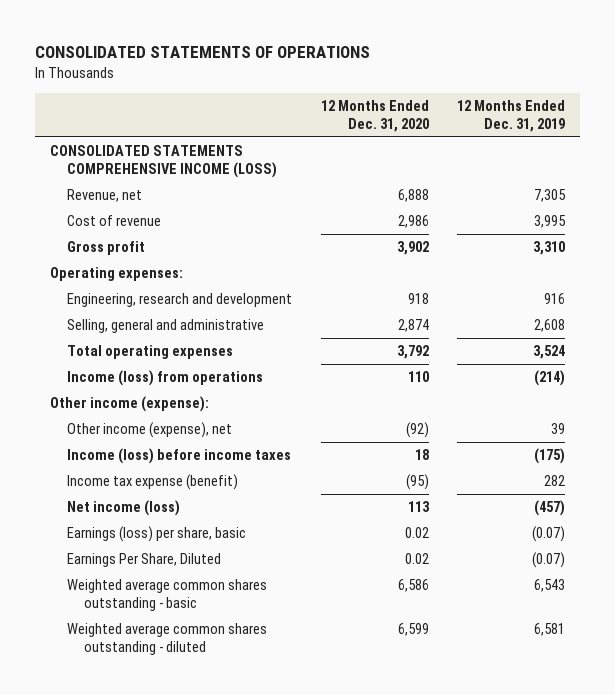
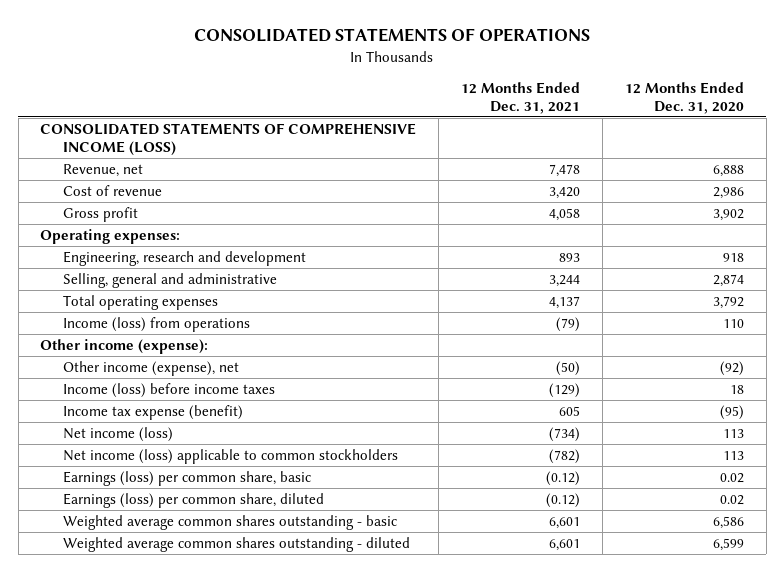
[457,99,566,133] 12 Months Ended Dec. 31, 2019 -> none
none -> [461,81,581,114] 12 Months Ended Dec. 31, 2021
[49,145,278,179] CONSOLIDATED STATEMENTS COMPREHENSIVE INCOME (LOSS) -> [40,122,417,156] CONSOLIDATED STATEMENTS OF COMPREHENSIVE INCOME (LOSS)
none -> [62,448,398,464] Net income (loss) applicable to common stockholders
[67,526,247,543] Earnings (loss) per share, basic -> [62,470,311,486] Earnings (loss) per common share, basic
[67,553,222,568] Earnings Per Share, Diluted -> [62,492,324,508] Earnings (loss) per common share, diluted

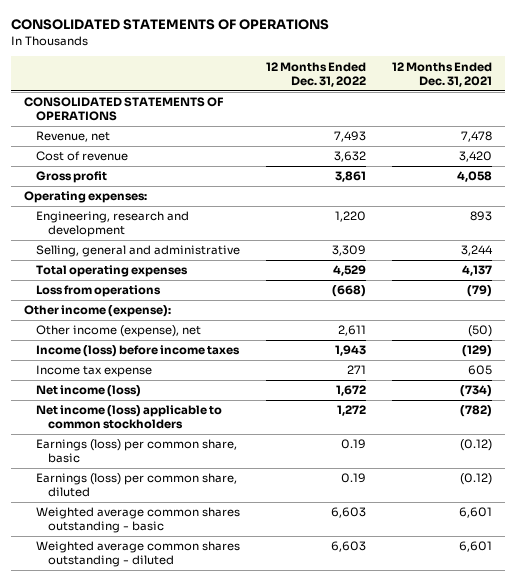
[624,81,744,114] 12 Months Ended Dec. 31, 2020 -> none
none -> [265,61,366,87] 12 Months Ended Dec. 31, 2022
[40,122,417,156] CONSOLIDATED STATEMENTS OF COMPREHENSIVE INCOME (LOSS) -> none
none -> [24,97,224,122] CONSOLIDATED STATEMENTS OF OPERATIONS
[62,316,250,332] Income (loss) from operations -> [35,285,161,298] Loss from operations
[62,404,243,420] Income tax expense (benefit) -> [35,365,152,378] Income tax expense

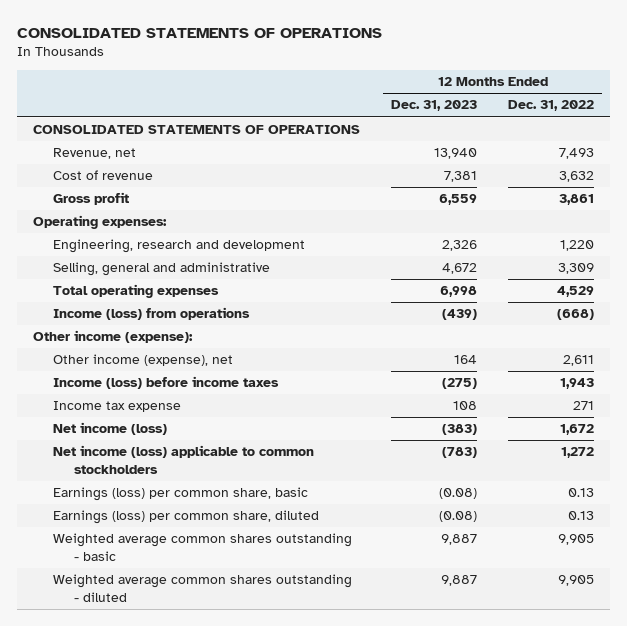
[391,61,492,87] 12 Months Ended Dec. 31, 2021 -> none
none -> [391,100,478,112] Dec. 31, 2023
[35,285,161,298] Loss from operations -> [53,307,251,321] Income (loss) from operations
[340,439,366,450] 0.19 -> [568,488,595,498] 0.13
[340,473,366,484] 0.19 -> [568,511,595,521] 0.13
[330,507,366,519] 6,603 -> [558,534,595,546] 9,905
[330,541,366,553] 6,603 -> [558,575,595,587] 9,905

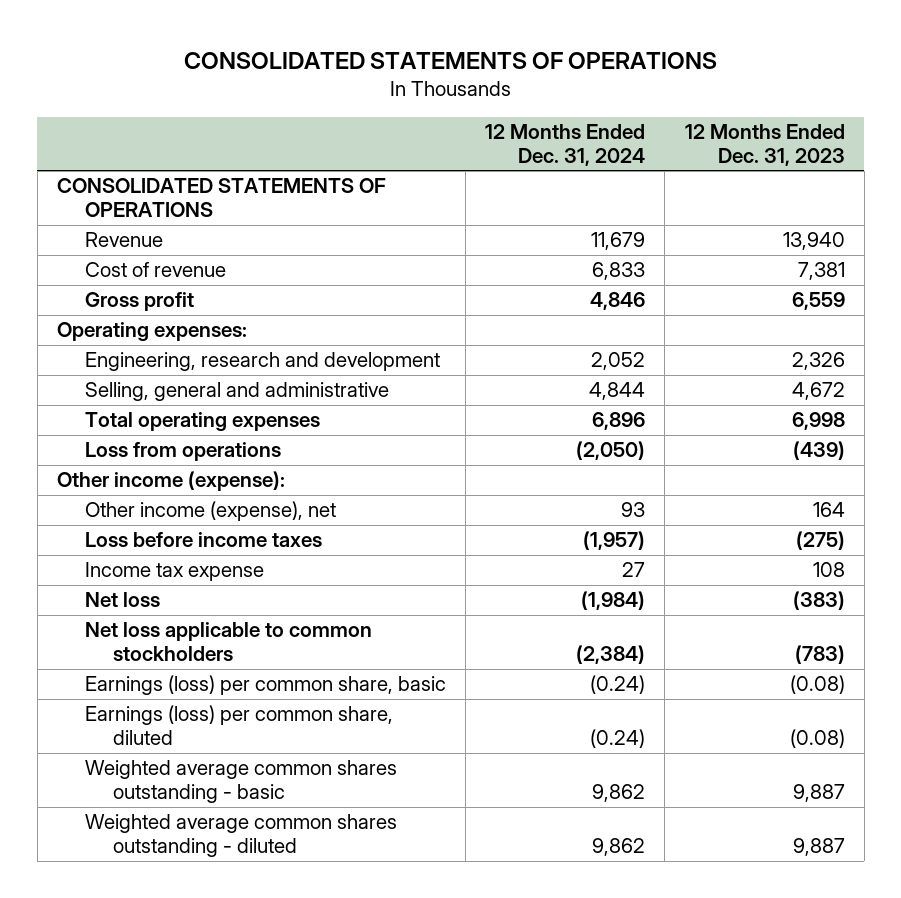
[508,100,595,112] Dec. 31, 2022 -> none
none -> [485,124,646,166] 12 Months Ended Dec. 31, 2024
[53,148,137,160] Revenue, net -> [84,232,163,248] Revenue
[53,307,251,321] Income (loss) from operations -> [84,442,281,462] Loss from operations
[53,376,280,390] Income (loss) before income taxes -> [84,532,322,548] Loss before income taxes
[53,422,168,436] Net income (loss) -> [84,592,160,608] Net loss
[53,445,315,474] Net income (loss) applicable to common stockholders -> [84,622,372,661] Net loss applicable to common stockholders

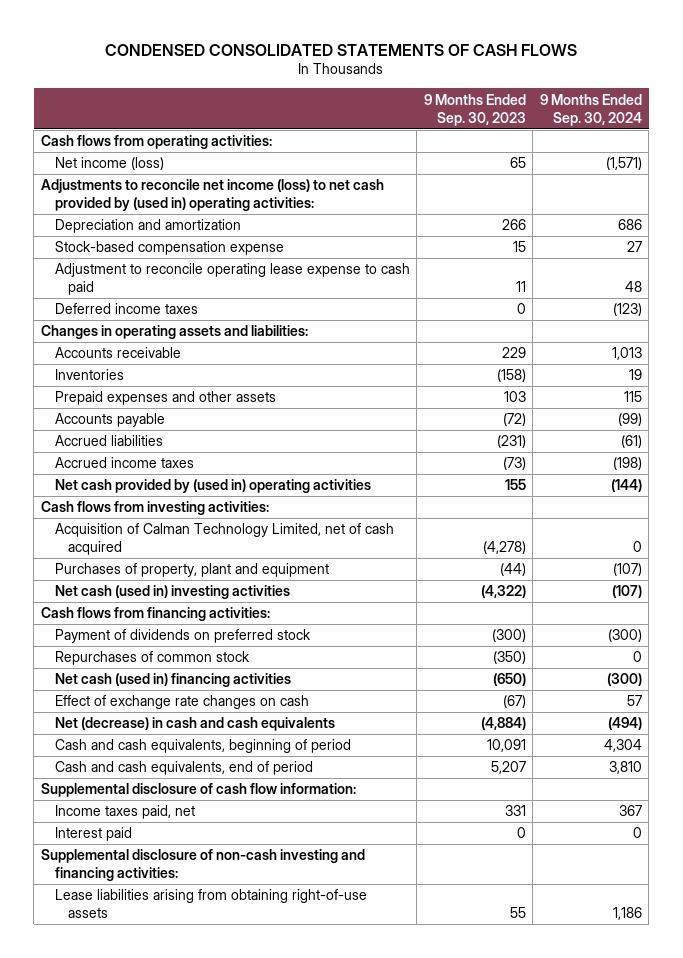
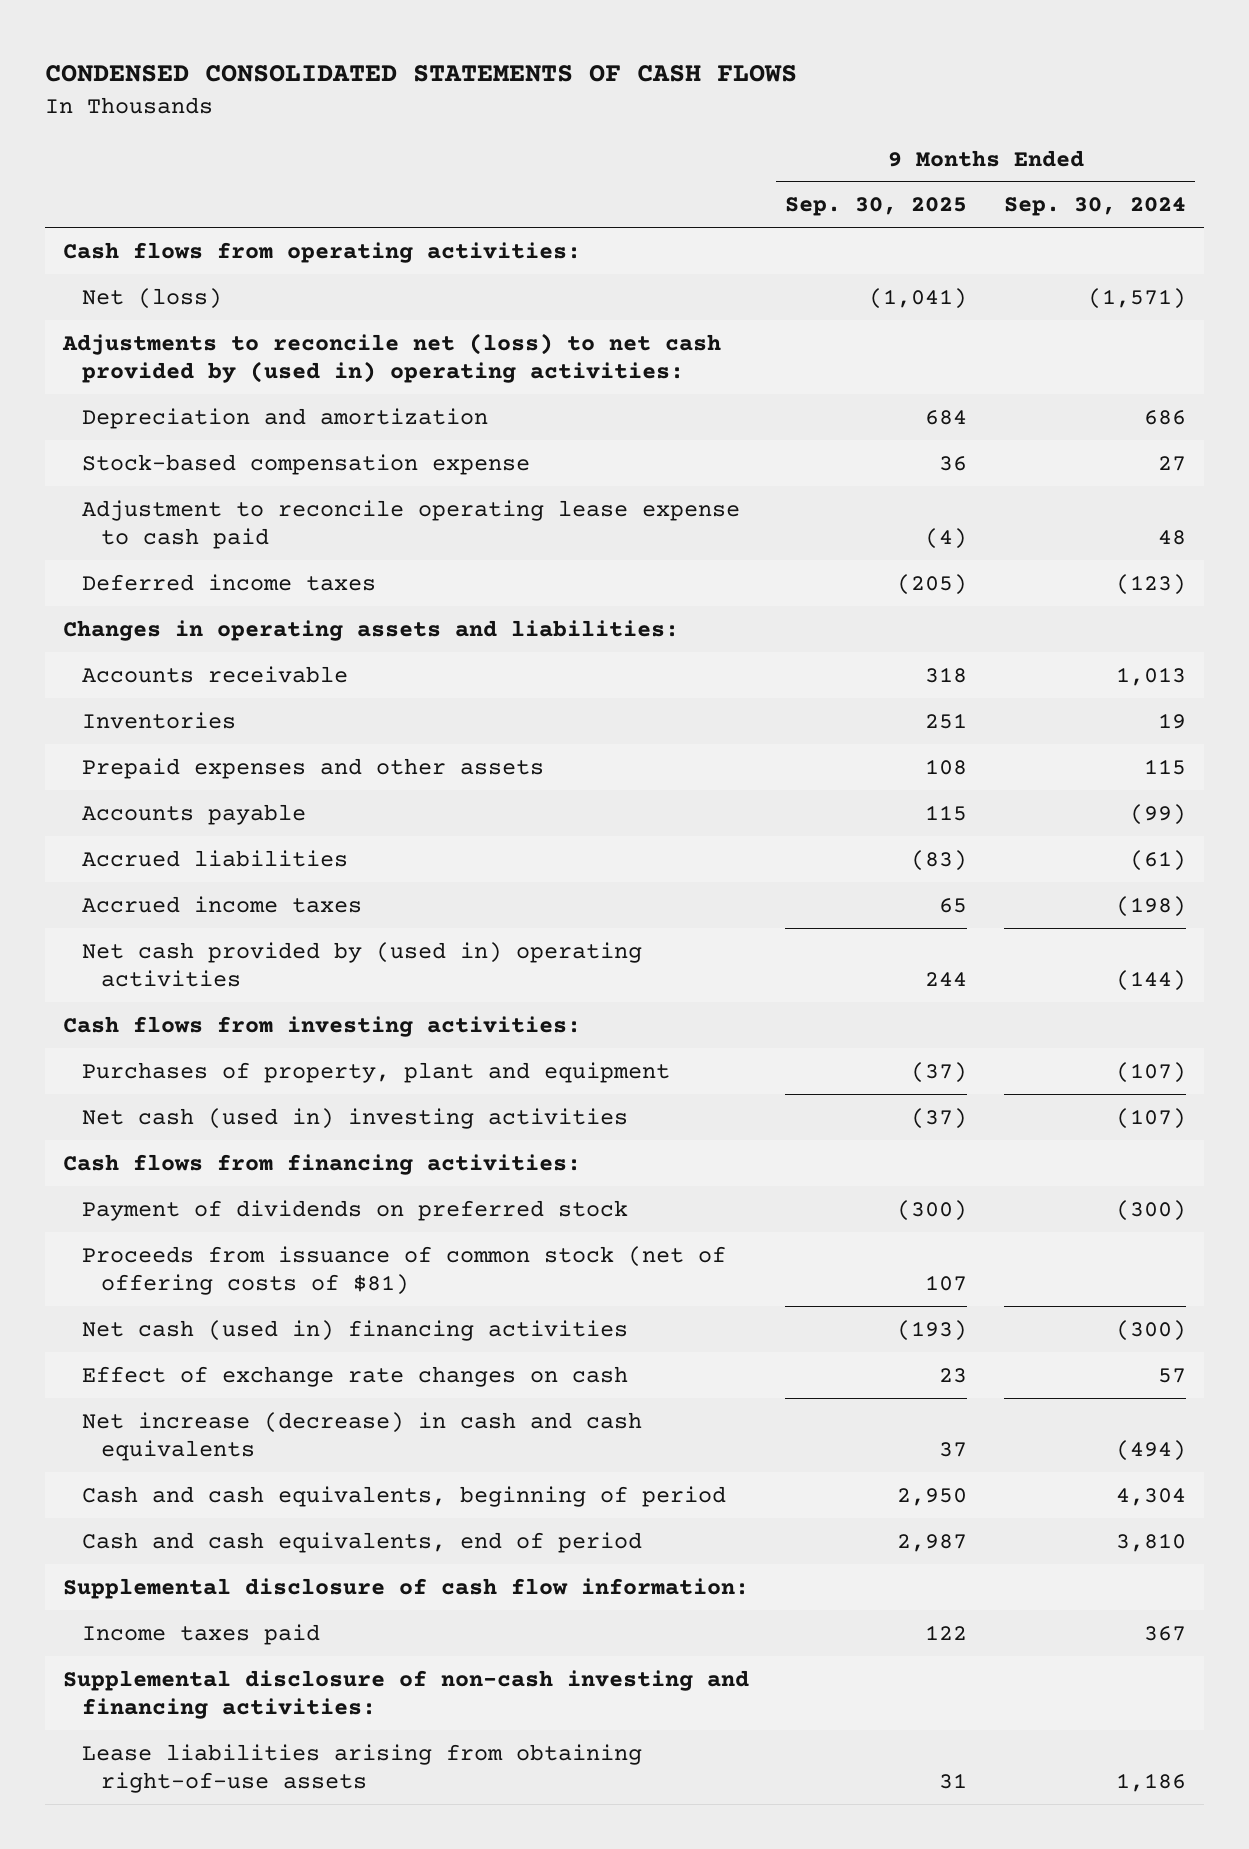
[423,93,526,126] 9 Months Ended Sep. 30, 2023 -> none
none -> [785,197,968,217] Sep. 30, 2025
[54,157,164,171] Net income (loss) -> [82,287,223,309] Net (loss)
[40,179,384,212] Adjustments to reconcile net income (loss) to net cash provided by (used in) operating activities: -> [61,332,721,383] Adjustments to reconcile net (loss) to net cash provided by (used in) operating activities:
[54,523,394,556] Acquisition of Calman Technology Limited, net of cash acquired -> none
[54,651,250,666] Repurchases of common stock -> none
none -> [82,1245,727,1295] Proceeds from issuance of common stock (net of offering costs of $81)
[54,717,335,732] Net (decrease) in cash and cash equivalents -> [82,1411,643,1461] Net increase (decrease) in cash and cash equivalents
[54,827,132,842] Interest paid -> none
[54,805,195,820] Income taxes paid, net -> [82,1623,321,1645] Income taxes paid

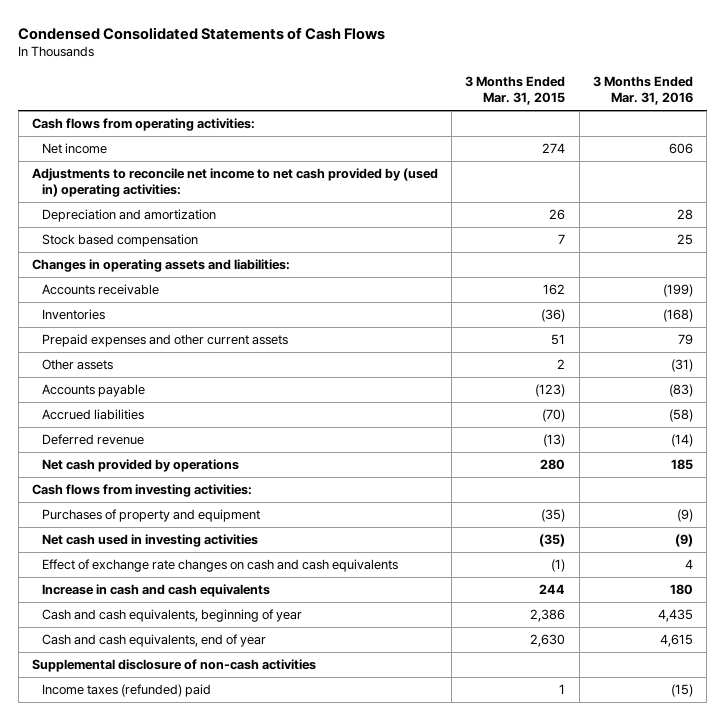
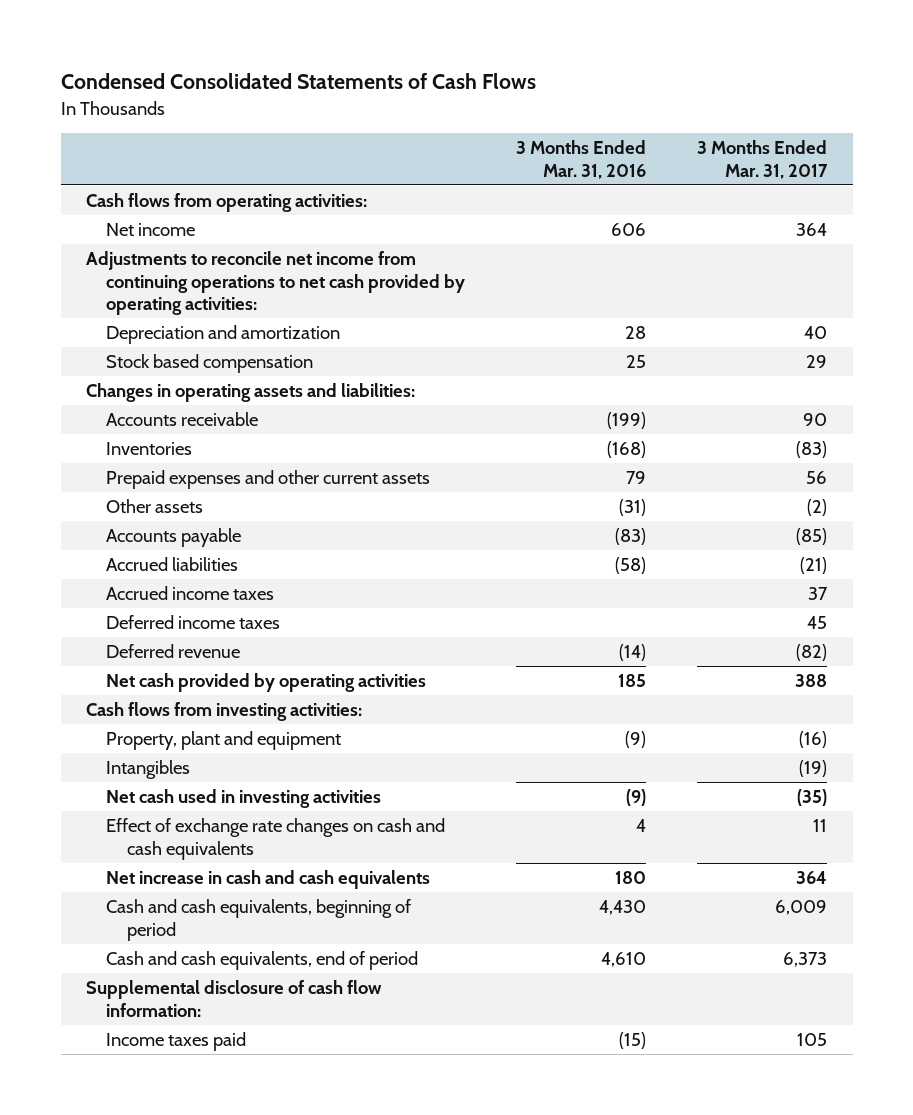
[465,76,566,106] 3 Months Ended Mar. 31, 2015 -> none
none -> [697,140,829,179] 3 Months Ended Mar. 31, 2017
[32,168,439,198] Adjustments to reconcile net income to net cash provided by (used in) operating activities: -> [86,251,466,316] Adjustments to reconcile net income from continuing operations to net cash provided by operating activities:
none -> [106,586,275,601] Accrued income taxes
none -> [106,615,281,630] Deferred income taxes
[41,459,239,473] Net cash provided by operations -> [106,673,427,693] Net cash provided by operating activities
[41,509,260,523] Purchases of property and equipment -> [106,731,342,751] Property, plant and equipment
none -> [106,760,191,780] Intangibles
[41,584,270,598] Increase in cash and cash equivalents -> [106,870,431,890] Net increase in cash and cash equivalents
[41,609,302,623] Cash and cash equivalents, beginning of year -> [106,899,412,941] Cash and cash equivalents, beginning of period
[657,609,693,623] 4,435 -> [599,900,647,916] 4,430
[41,634,266,648] Cash and cash equivalents, end of year -> [106,951,419,971] Cash and cash equivalents, end of period
[659,634,693,648] 4,615 -> [601,952,647,968] 4,610
[32,659,317,673] Supplemental disclosure of non-cash activities -> [86,980,383,1017] Supplemental disclosure of cash flow information:
[41,684,211,698] Income taxes (refunded) paid -> [106,1032,247,1052] Income taxes paid

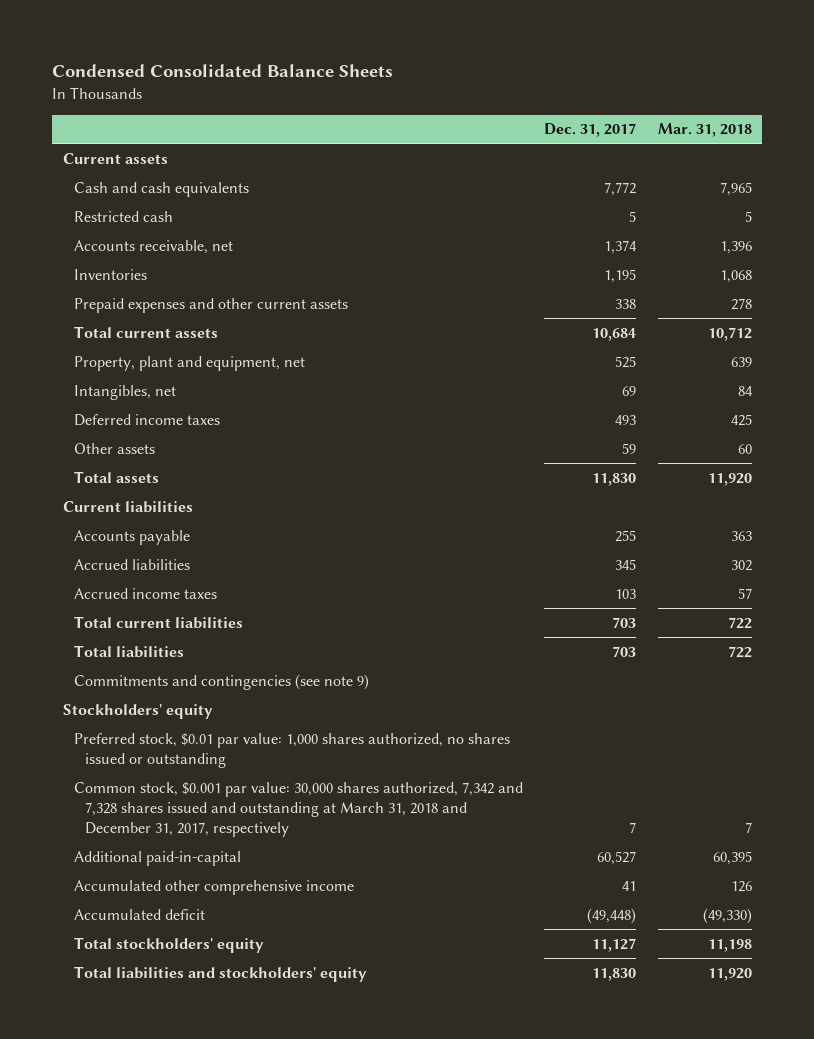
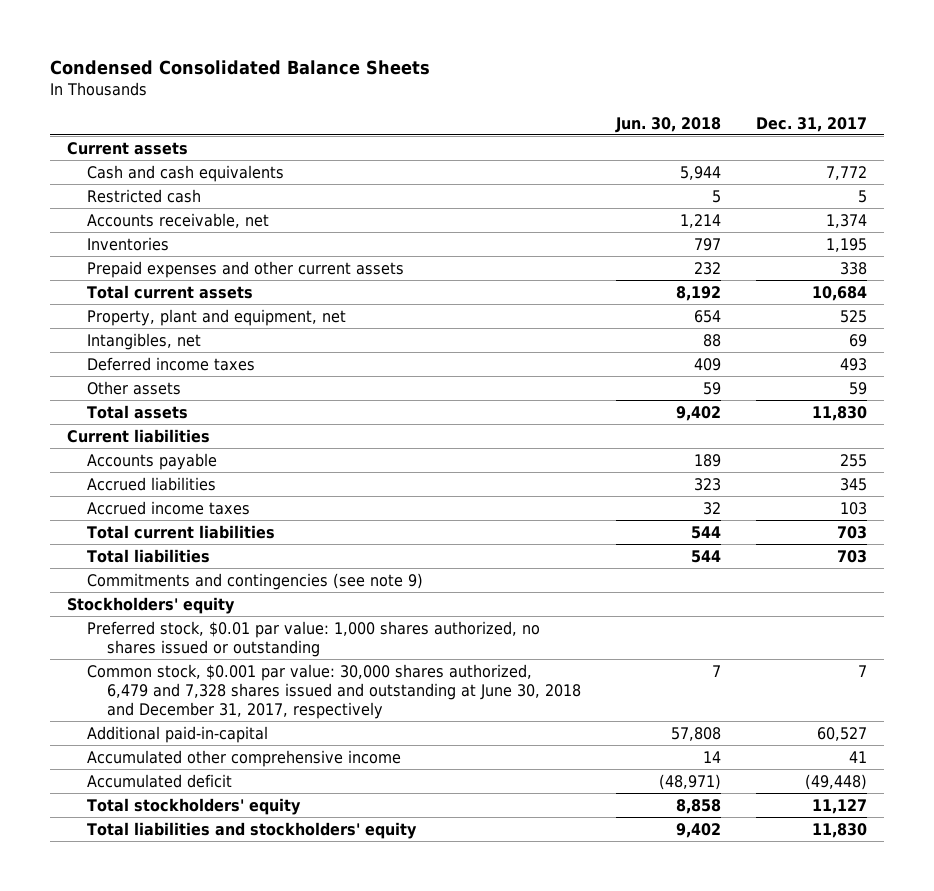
[657,123,752,138] Mar. 31, 2018 -> none
none -> [614,116,721,133] Jun. 30, 2018
[74,781,524,837] Common stock, $0.001 par value: 30,000 shares authorized, 7,342 and 7,328 shares issued and outstanding at March 31, 2018 and December 31, 2017, respectively -> [87,663,582,720] Common stock, $0.001 par value: 30,000 shares authorized, 6,479 and 7,328 shares issued and outstanding at June 30, 2018 and December 31, 2017, respectively

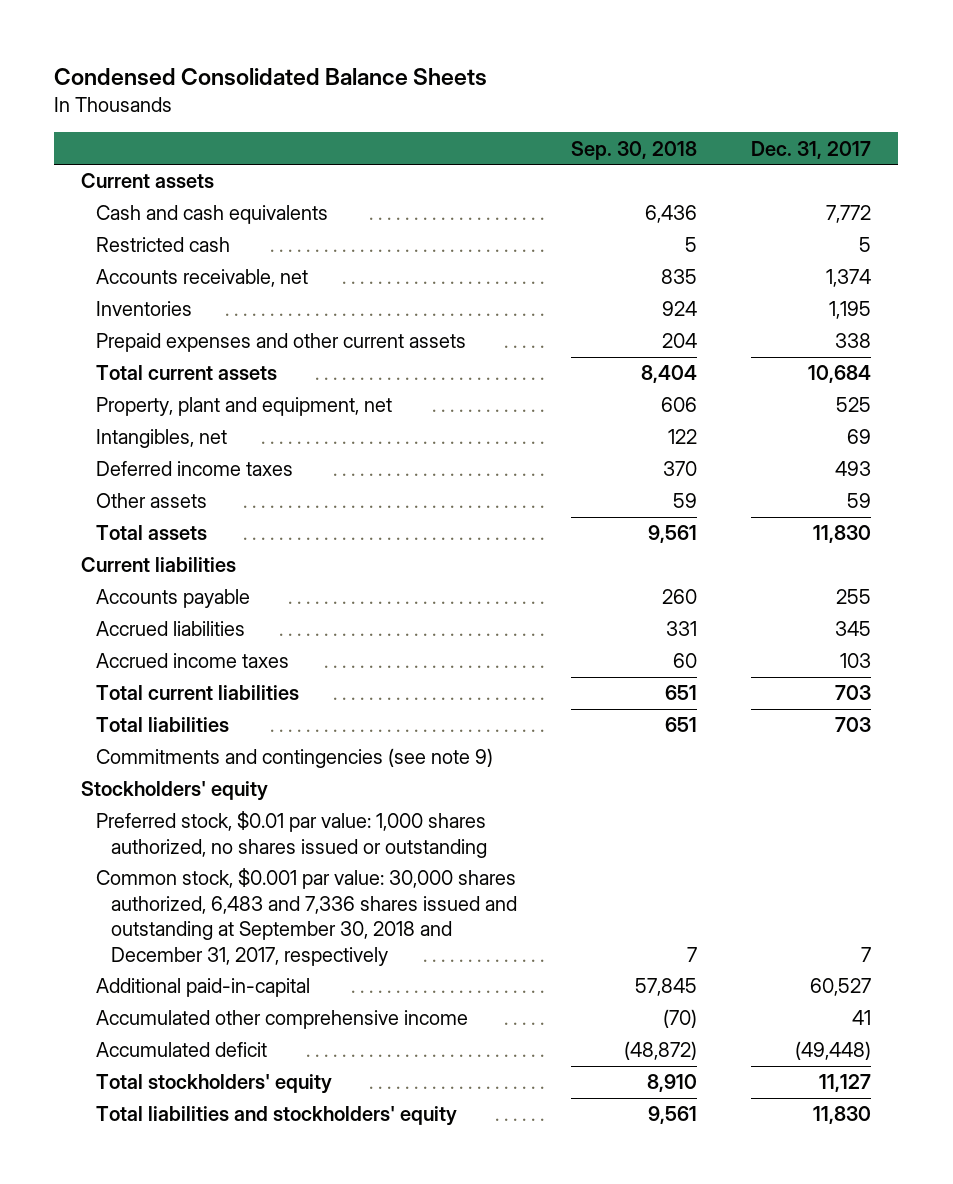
[614,116,721,133] Jun. 30, 2018 -> none
none -> [571,140,698,160] Sep. 30, 2018
[87,663,582,720] Common stock, $0.001 par value: 30,000 shares authorized, 6,479 and 7,328 shares issued and outstanding at June 30, 2018 and December 31, 2017, respectively -> [96,868,517,966] Common stock, $0.001 par value: 30,000 shares authorized, 6,483 and 7,336 shares issued and outstanding at September 30, 2018 and December 31, 2017, respectively

